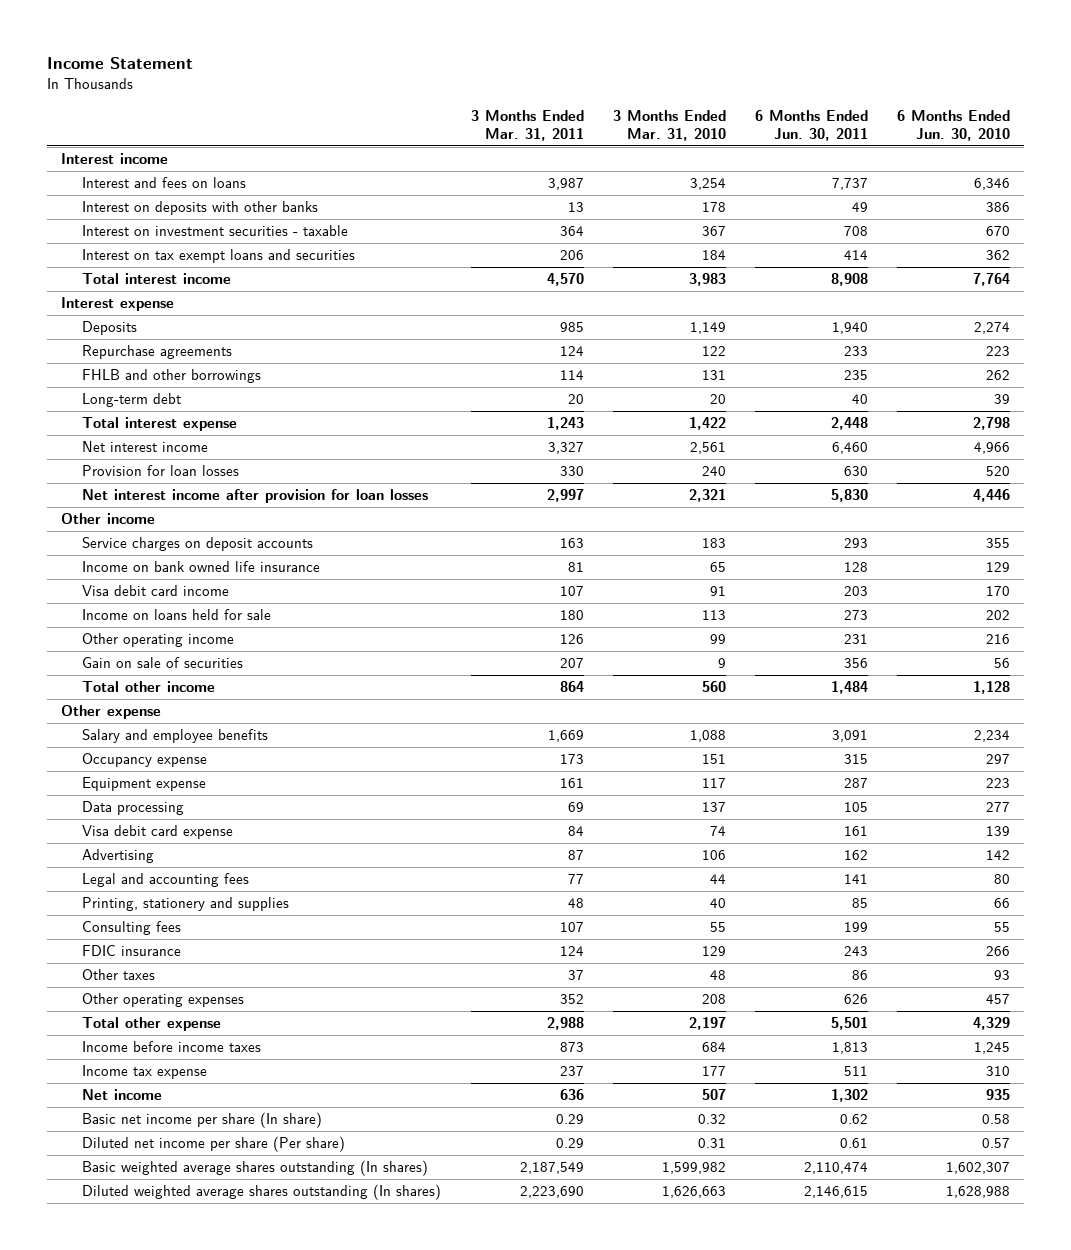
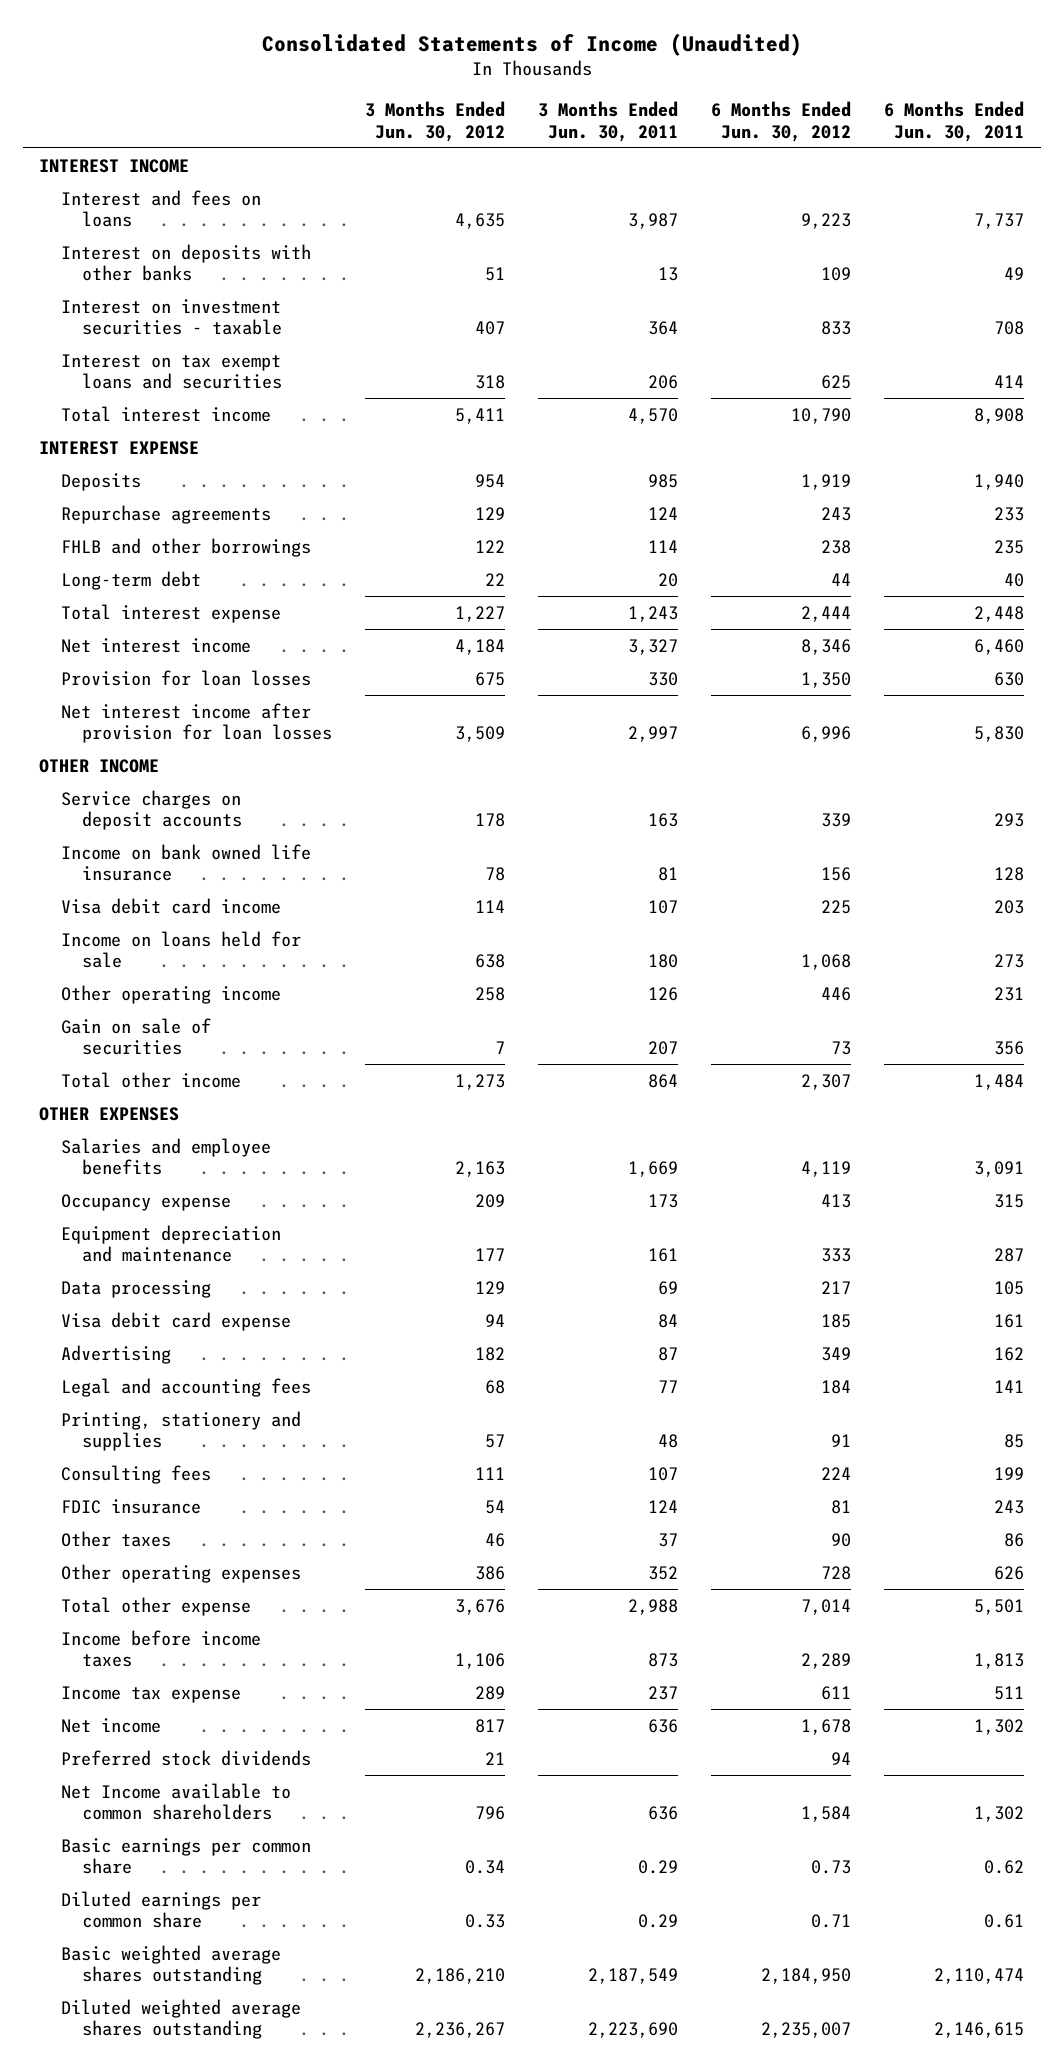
[46,57,193,70] Income Statement -> [261,32,802,56] Consolidated Statements of Income (Unaudited)
[470,109,584,141] 3 Months Ended Mar. 31, 2011 -> none
[612,109,726,141] 3 Months Ended Mar. 31, 2010 -> none
[896,109,1010,141] 6 Months Ended Jun. 30, 2010 -> none
none -> [365,101,506,142] 3 Months Ended Jun. 30, 2012
none -> [538,101,679,142] 3 Months Ended Jun. 30, 2011
none -> [711,101,852,142] 6 Months Ended Jun. 30, 2012
[61,153,169,165] Interest income -> [39,158,190,173] INTEREST INCOME
[61,297,175,312] Interest expense -> [39,440,200,455] INTEREST EXPENSE
[61,513,156,525] Other income -> [39,758,160,773] OTHER INCOME
[61,705,162,720] Other expense -> [39,1106,180,1121] OTHER EXPENSES
[82,729,269,744] Salary and employee benefits -> [60,1137,271,1175] Salaries and employee benefits
[82,777,207,792] Equipment expense -> [60,1224,281,1262] Equipment depreciation and maintenance
none -> [60,1749,311,1766] Preferred stock dividends
none -> [60,1782,291,1820] Net Income available to common shareholders
[82,1112,323,1129] Basic net income per share (In share) -> [60,1837,311,1874] Basic earnings per common share
[82,1136,346,1153] Diluted net income per share (Per share) -> [60,1890,261,1928] Diluted earnings per common share
[82,1160,429,1177] Basic weighted average shares outstanding (In shares) -> [60,1944,281,1985] Basic weighted average shares outstanding
[82,1184,442,1201] Diluted weighted average shares outstanding (In shares) -> [60,1998,301,2039] Diluted weighted average shares outstanding

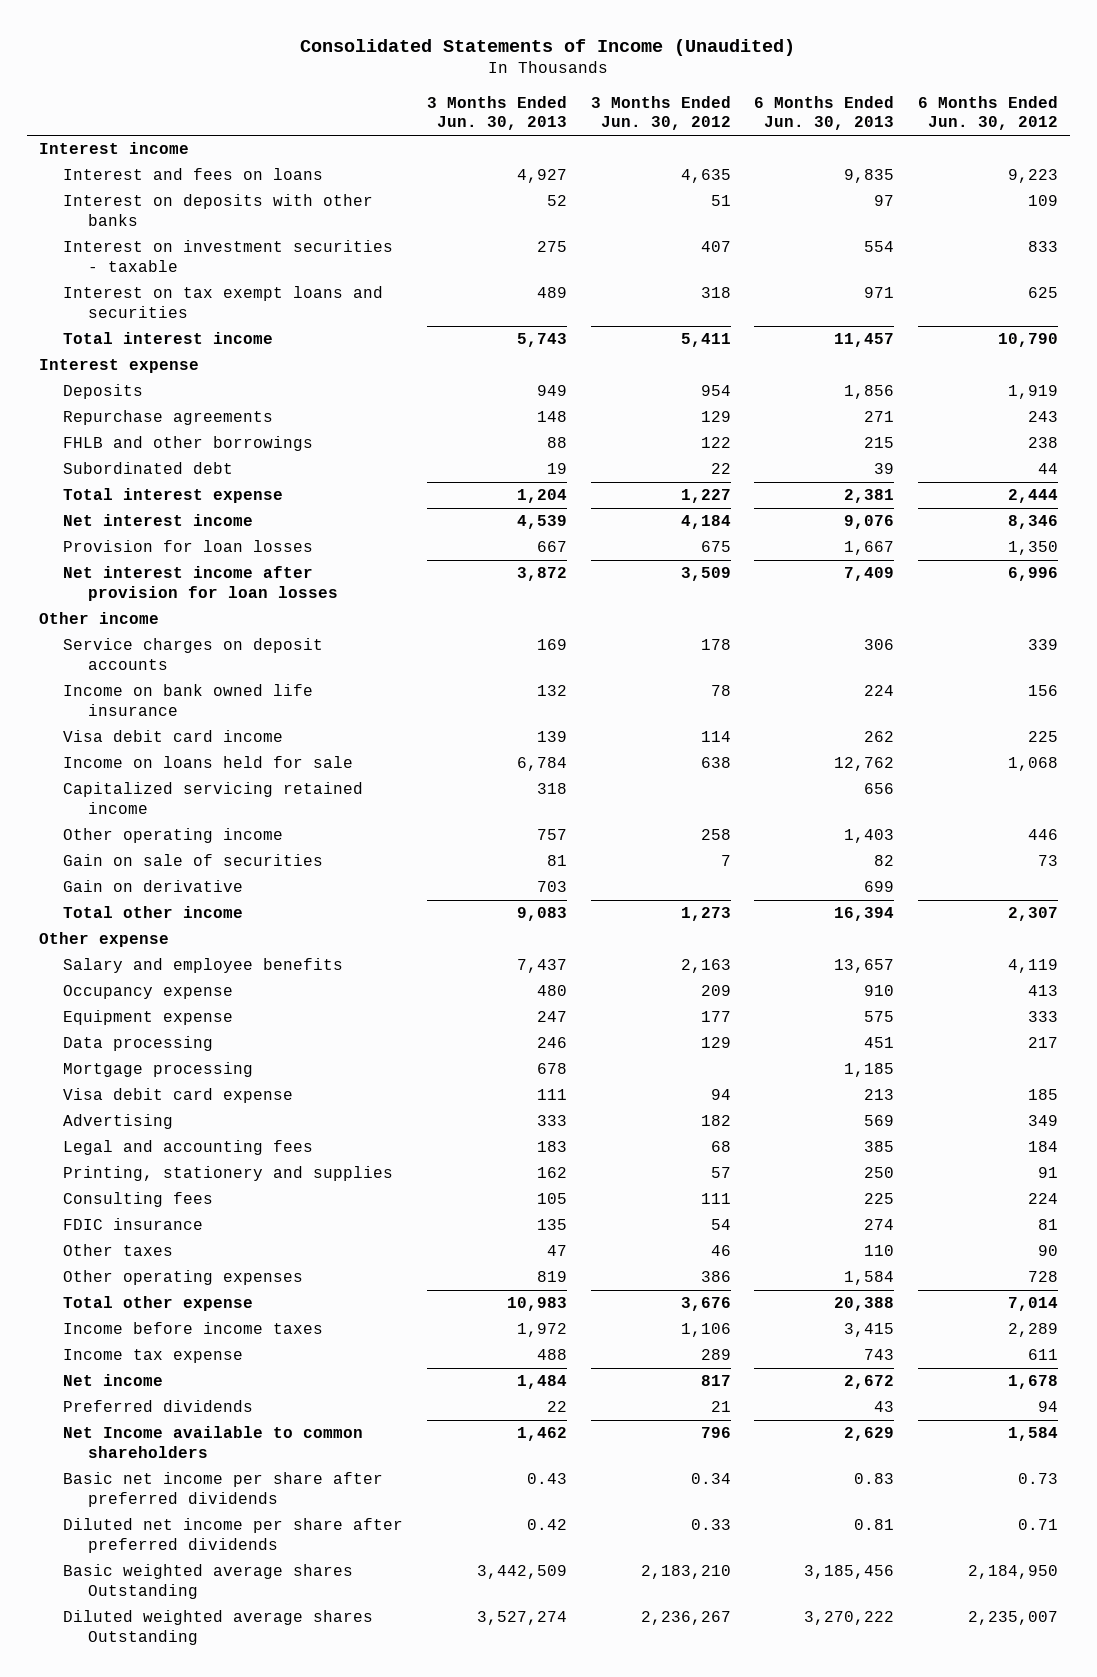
[538,101,679,142] 3 Months Ended Jun. 30, 2011 -> none
[884,101,1025,142] 6 Months Ended Jun. 30, 2011 -> none
none -> [426,95,567,131] 3 Months Ended Jun. 30, 2013
none -> [754,95,895,131] 6 Months Ended Jun. 30, 2013
[39,158,190,173] INTEREST INCOME -> [38,142,189,155] Interest income
[39,440,200,455] INTEREST EXPENSE -> [38,359,199,374] Interest expense
[60,570,201,590] Long-term debt -> [63,462,234,475] Subordinated debt
[39,758,160,773] OTHER INCOME -> [38,612,159,625] Other income
none -> [63,782,364,814] Capitalized servicing retained income
none -> [63,880,244,893] Gain on derivative
[39,1106,180,1121] OTHER EXPENSES -> [38,932,169,948] Other expense
[60,1137,271,1175] Salaries and employee benefits -> [63,958,344,974] Salary and employee benefits
[60,1224,281,1262] Equipment depreciation and maintenance -> [63,1010,234,1026] Equipment expense
none -> [63,1062,254,1078] Mortgage processing
[60,1749,311,1766] Preferred stock dividends -> [63,1400,254,1413] Preferred dividends
[60,1837,311,1874] Basic earnings per common share -> [63,1472,384,1507] Basic net income per share after preferred dividends
[60,1890,261,1928] Diluted earnings per common share -> [63,1518,404,1553] Diluted net income per share after preferred dividends
[60,1944,281,1985] Basic weighted average shares outstanding -> [63,1564,354,1599] Basic weighted average shares Outstanding
[415,1967,506,1984] 2,186,210 -> [640,1565,731,1580] 2,183,210
[60,1998,301,2039] Diluted weighted average shares outstanding -> [63,1610,374,1645] Diluted weighted average shares Outstanding

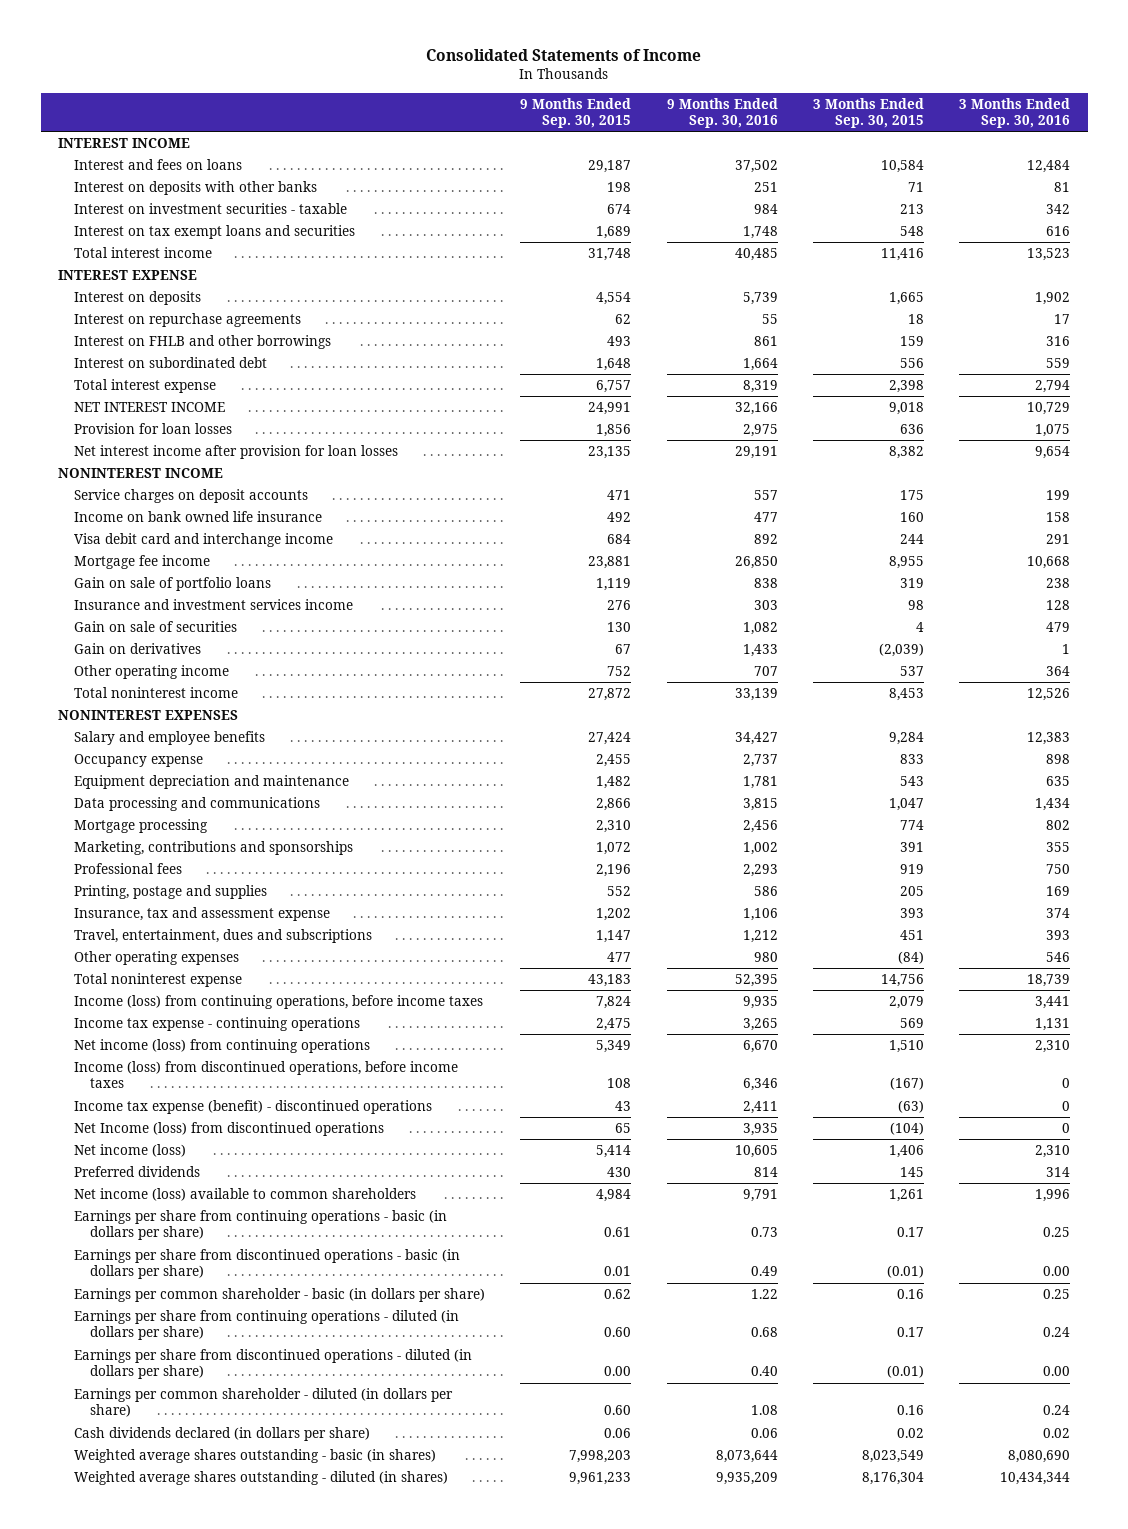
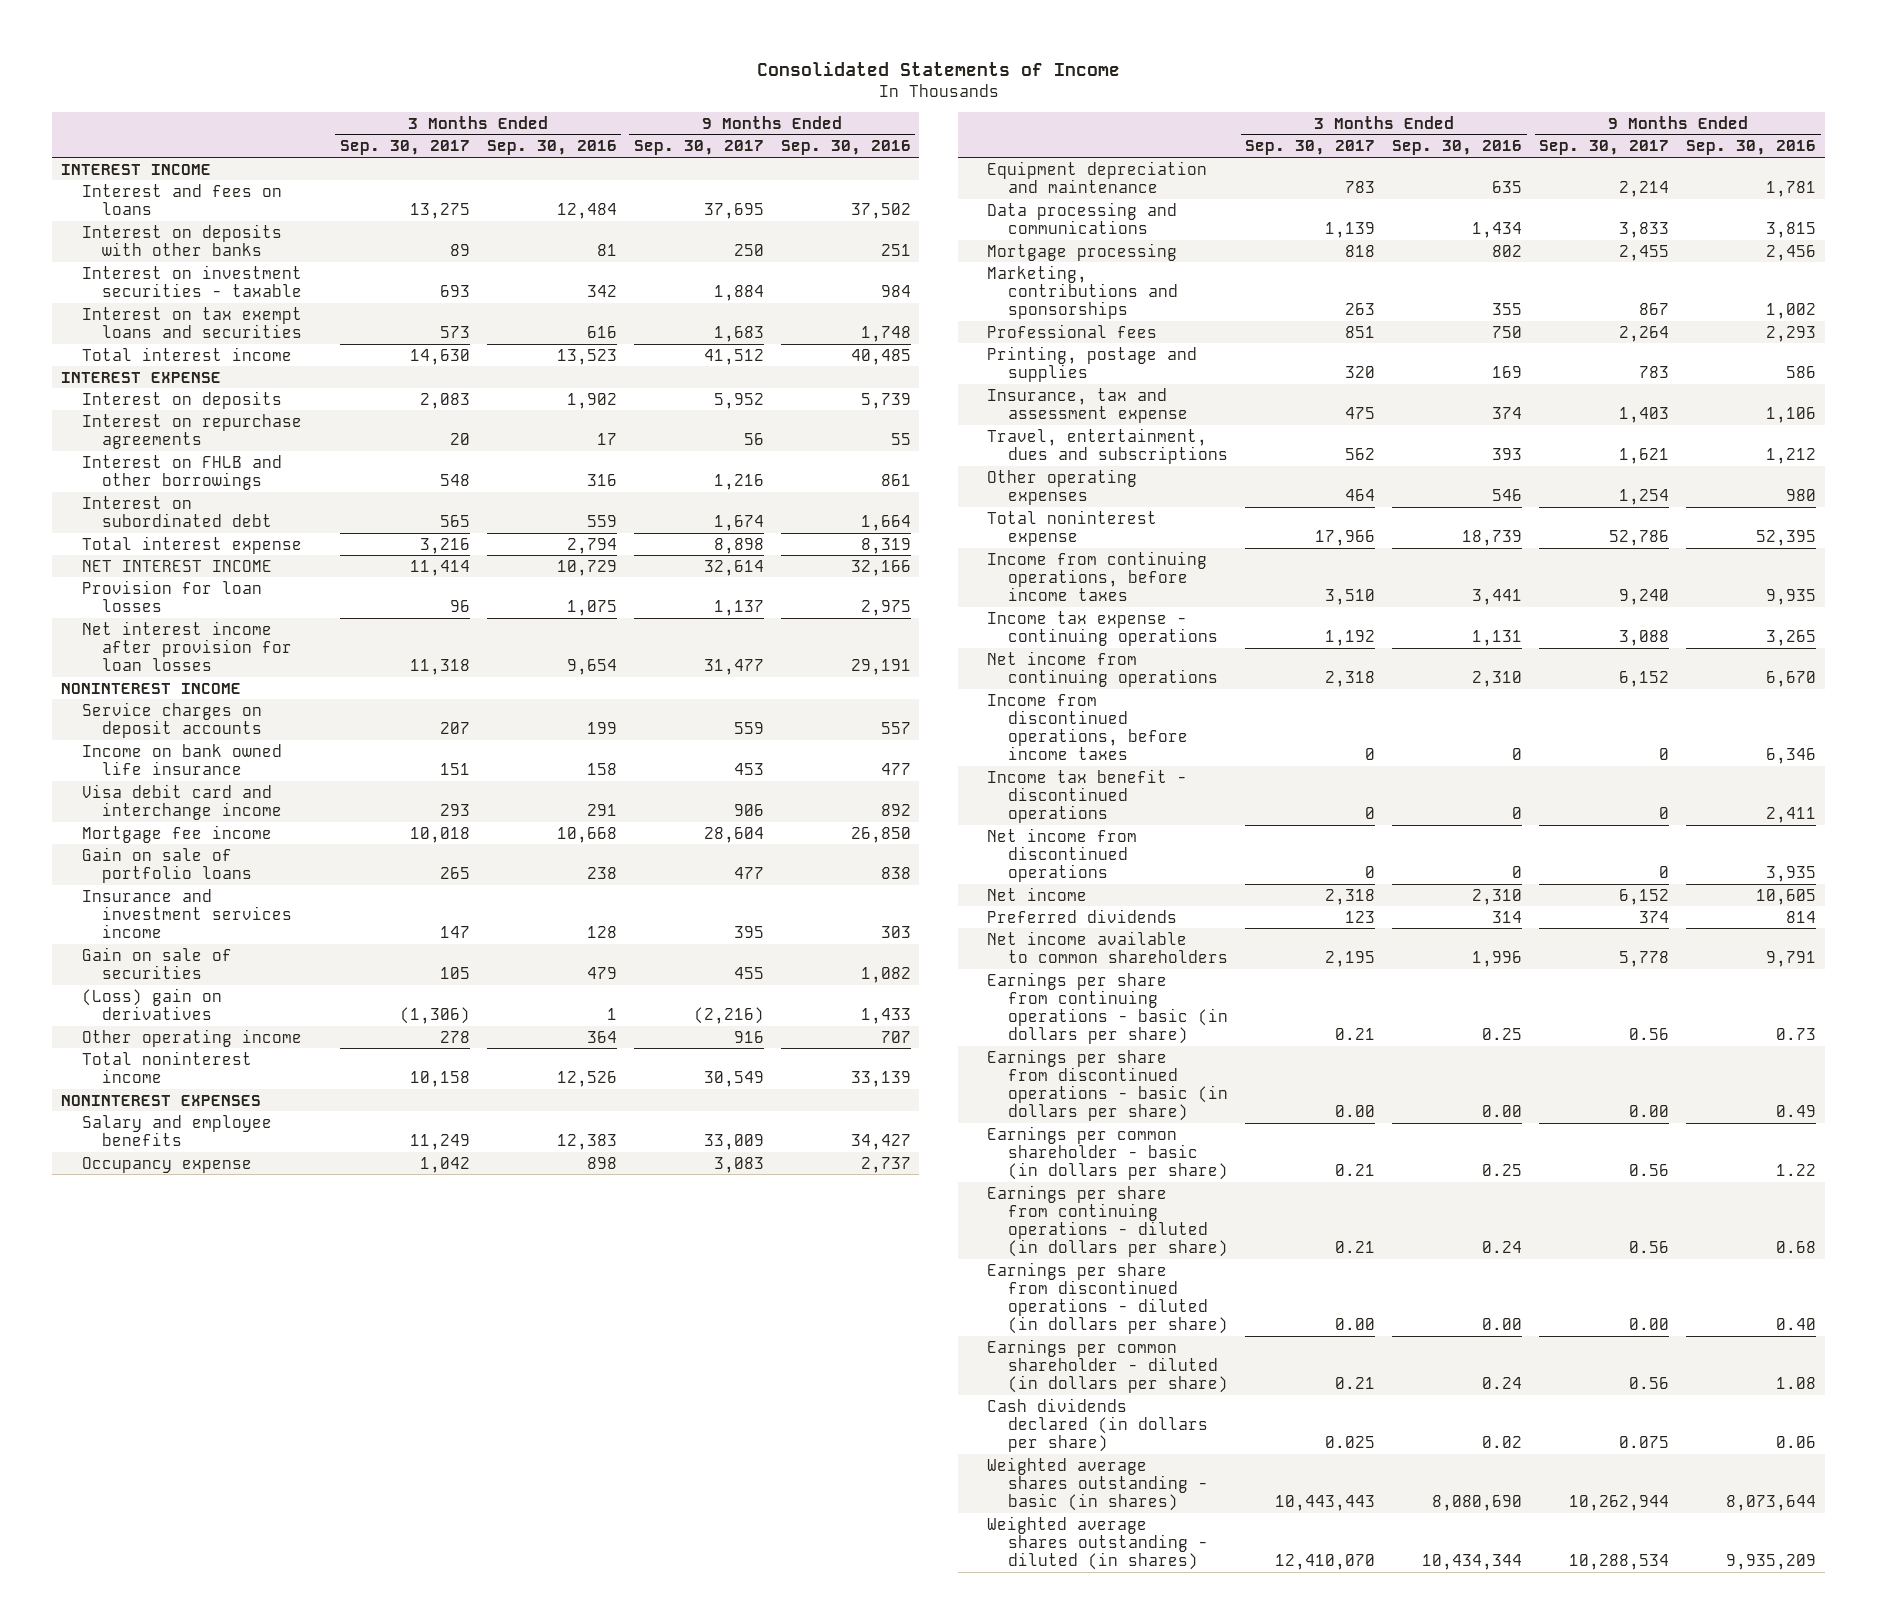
[520,97,632,129] 9 Months Ended Sep. 30, 2015 -> none
[812,97,924,129] 3 Months Ended Sep. 30, 2015 -> none
none -> [339,140,470,156] Sep. 30, 2017
none -> [633,140,764,156] Sep. 30, 2017
[74,642,202,654] Gain on derivatives -> [81,987,222,1020] (Loss) gain on derivatives
[74,994,484,1009] Income (loss) from continuing operations, before income taxes -> [987,550,1208,602] Income from continuing operations, before income taxes
[74,1038,371,1053] Net income (loss) from continuing operations -> [987,650,1218,687] Net income from continuing operations
[74,1060,459,1089] Income (loss) from discontinued operations, before income taxes -> [987,693,1188,761] Income from discontinued operations, before income taxes
[74,1099,433,1114] Income tax expense (benefit) - discontinued operations -> [987,768,1188,824] Income tax benefit - discontinued operations
[74,1121,385,1136] Net Income (loss) from discontinued operations -> [987,827,1138,883] Net income from discontinued operations
[74,1143,187,1157] Net income (loss) -> [987,886,1088,901] Net income
[74,1187,417,1201] Net income (loss) available to common shareholders -> [987,930,1228,963] Net income available to common shareholders

